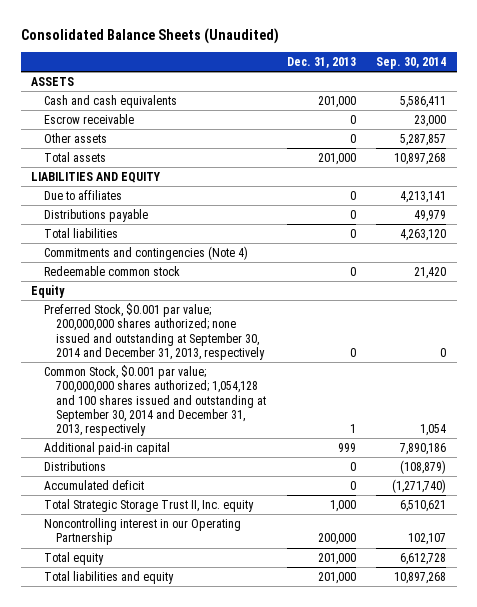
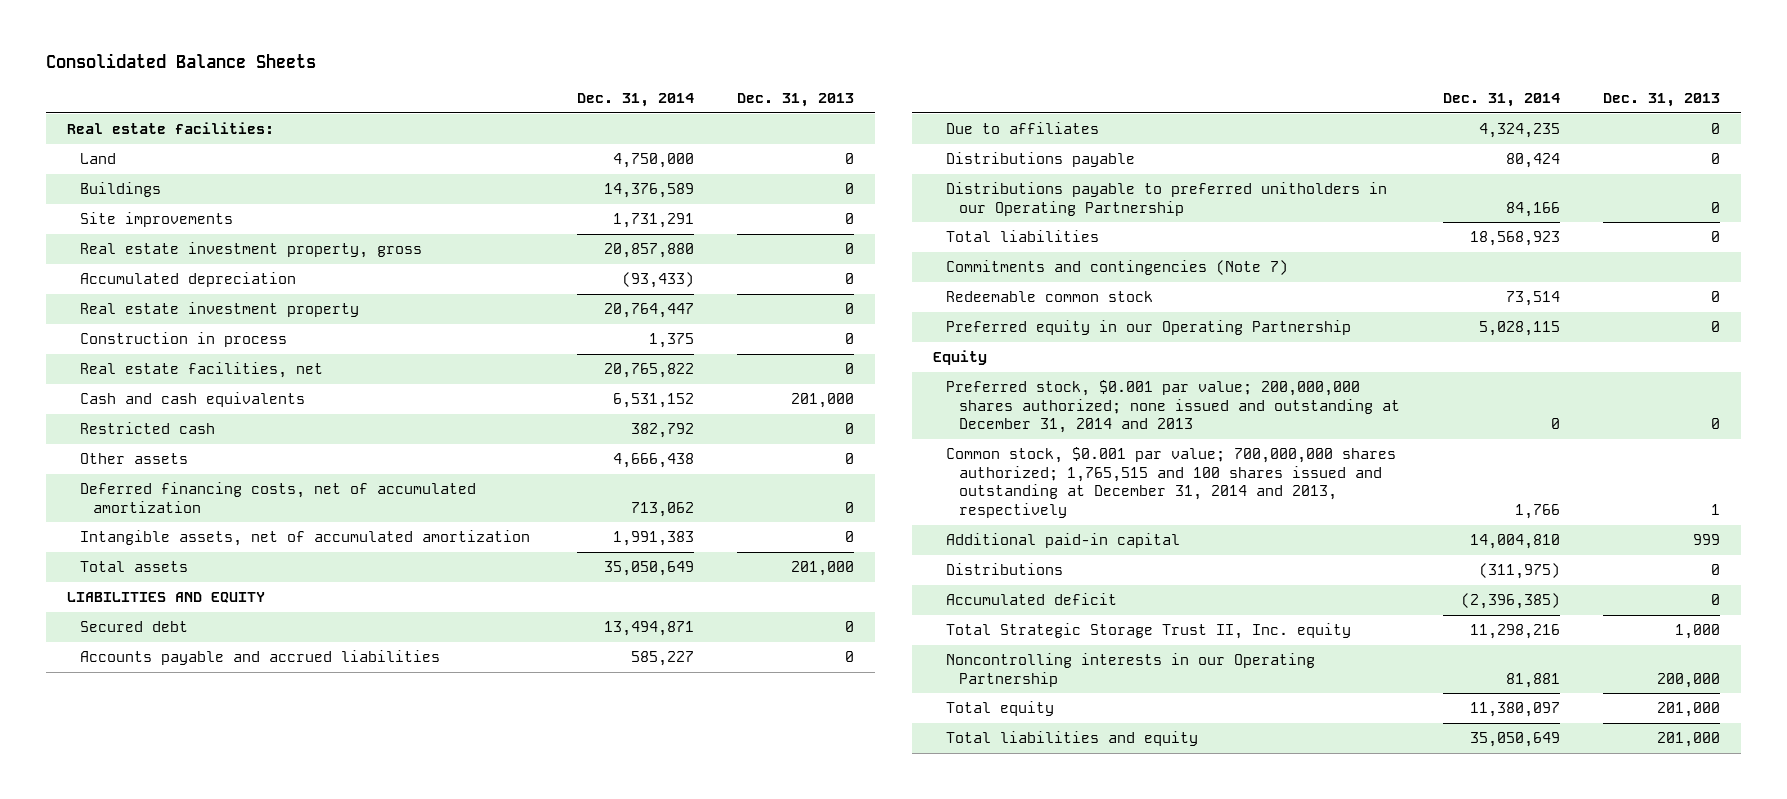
[20,27,279,44] Consolidated Balance Sheets (Unaudited) -> [45,53,316,69] Consolidated Balance Sheets
[376,56,447,69] Sep. 30, 2014 -> none
none -> [576,92,694,107] Dec. 31, 2014
[31,77,75,87] ASSETS -> none
none -> [67,122,275,135] Real estate facilities:
none -> [79,153,116,165] Land
none -> [79,182,161,198] Buildings
none -> [79,212,233,228] Site improvements
none -> [79,242,422,259] Real estate investment property, gross
none -> [79,272,296,288] Accumulated depreciation
none -> [79,302,359,318] Real estate investment property
none -> [79,332,287,348] Construction in process
none -> [79,362,323,379] Real estate facilities, net
[43,114,134,125] Escrow receivable -> none
none -> [79,422,215,435] Restricted cash
none -> [79,482,476,513] Deferred financing costs, net of accumulated amortization
none -> [79,530,530,547] Intangible assets, net of accumulated amortization
none -> [79,621,188,633] Secured debt
none -> [79,650,440,666] Accounts payable and accrued liabilities
none -> [946,182,1388,216] Distributions payable to preferred unitholders in our Operating Partnership
[43,246,248,261] Commitments and contingencies (Note 4) -> [946,260,1289,276] Commitments and contingencies (Note 7)
none -> [946,320,1352,336] Preferred equity in our Operating Partnership
[43,303,266,360] Preferred Stock, $0.001 par value; 200,000,000 shares authorized; none issued and outstanding at September 30, 2014 and December 31, 2013, respectively -> [946,380,1400,434] Preferred stock, $0.001 par value; 200,000,000 shares authorized; none issued and outstanding at December 31, 2014 and 2013
[43,365,267,437] Common Stock, $0.001 par value; 700,000,000 shares authorized; 1,054,128 and 100 shares issued and outstanding at September 30, 2014 and December 31, 2013, respectively -> [946,447,1397,518] Common stock, $0.001 par value; 700,000,000 shares authorized; 1,765,515 and 100 shares issued and outstanding at December 31, 2014 and 2013, respectively
[43,518,241,546] Noncontrolling interest in our Operating Partnership -> [946,653,1316,687] Noncontrolling interests in our Operating Partnership

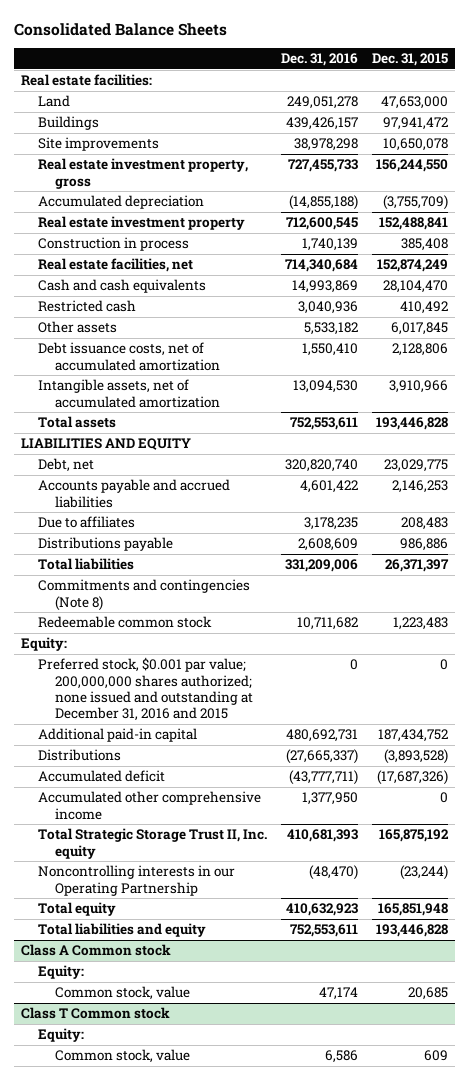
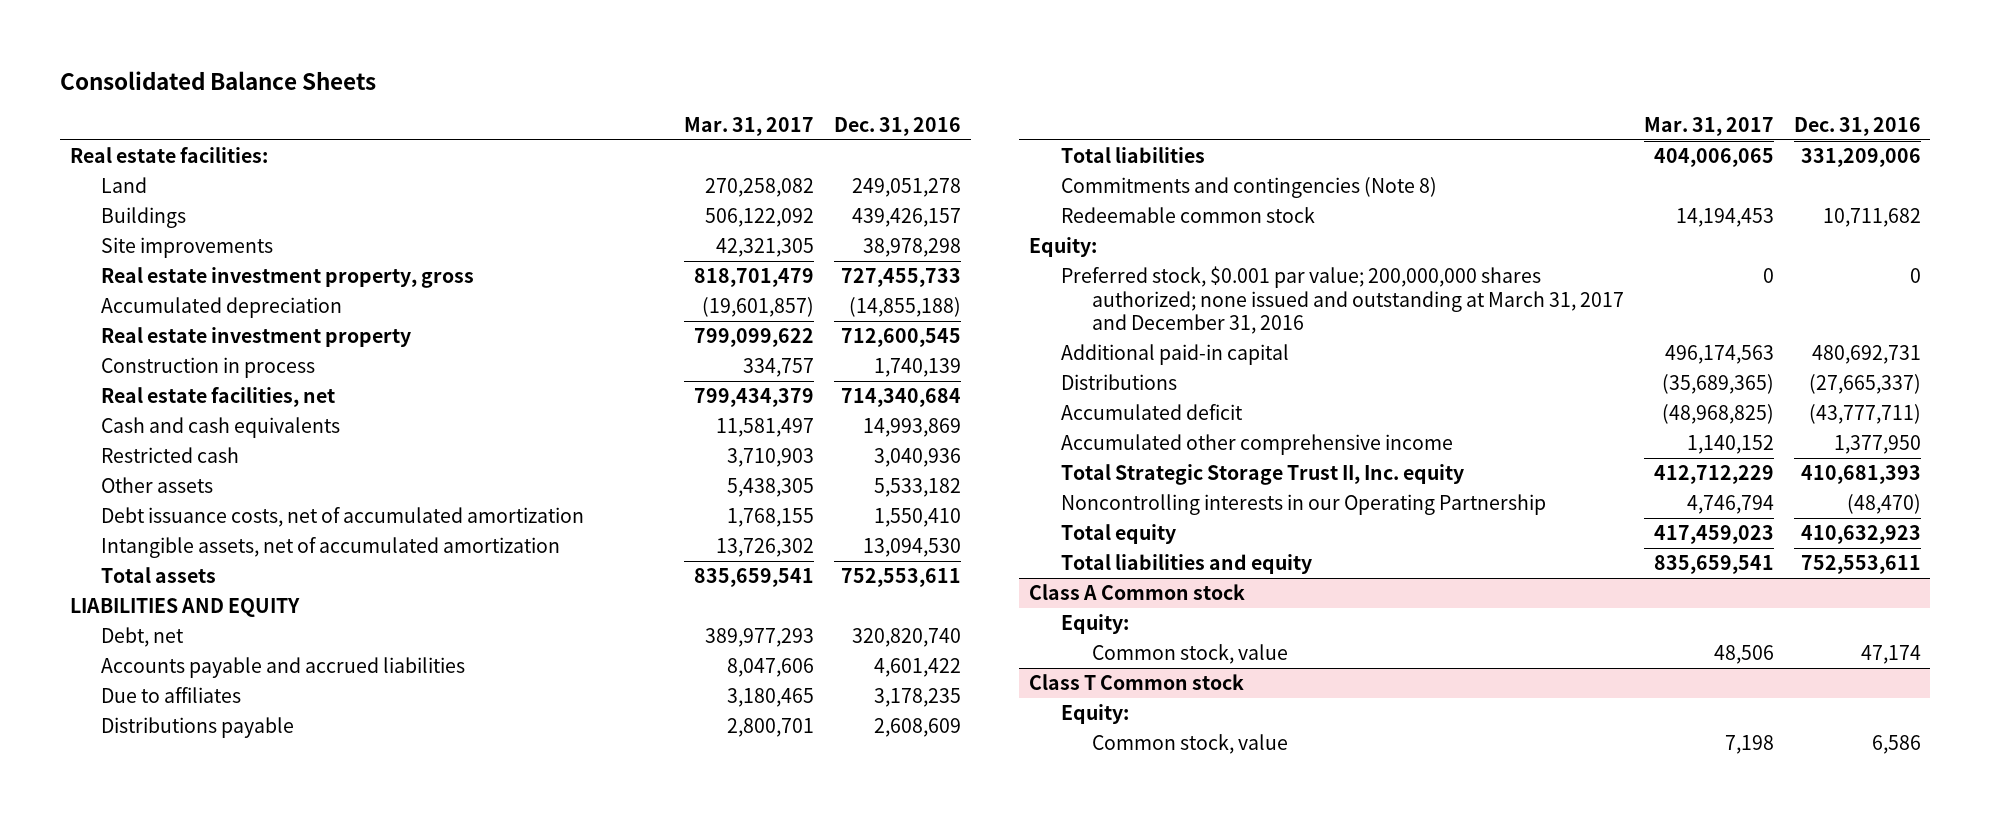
[371,53,448,67] Dec. 31, 2015 -> none
none -> [683,116,814,136] Mar. 31, 2017
[37,657,253,722] Preferred stock, $0.001 par value; 200,000,000 shares authorized; none issued and outstanding at December 31, 2016 and 2015 -> [1060,266,1624,334] Preferred stock, $0.001 par value; 200,000,000 shares authorized; none issued and outstanding at March 31, 2017 and December 31, 2016

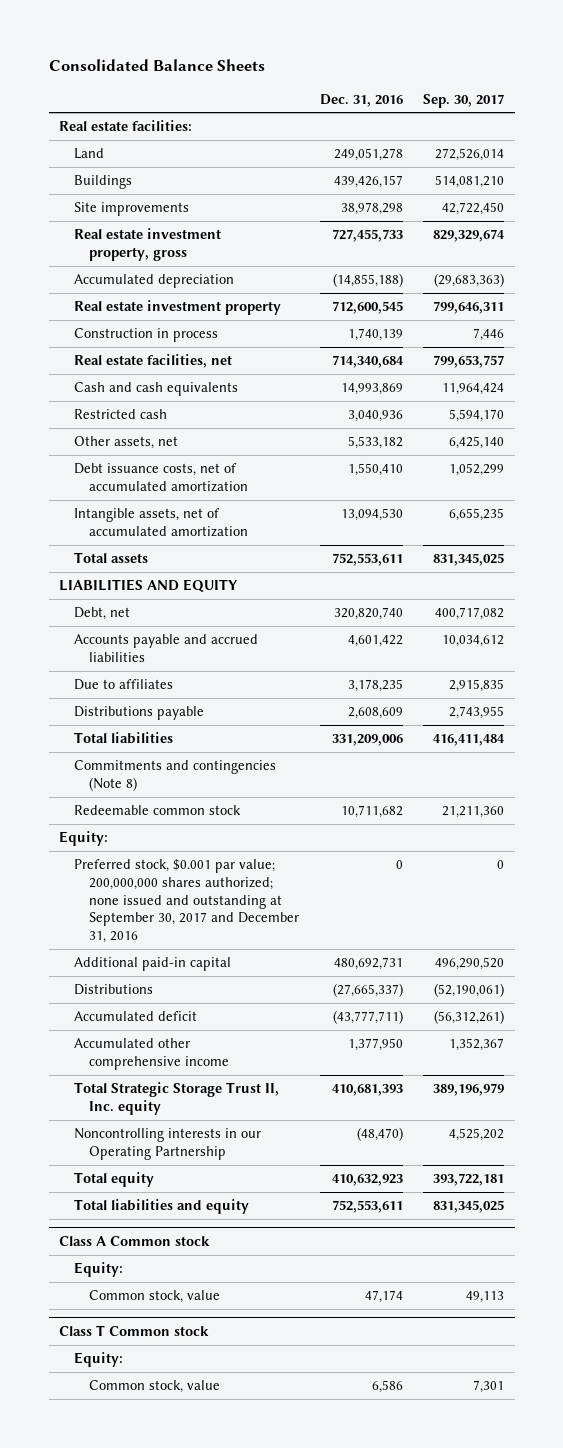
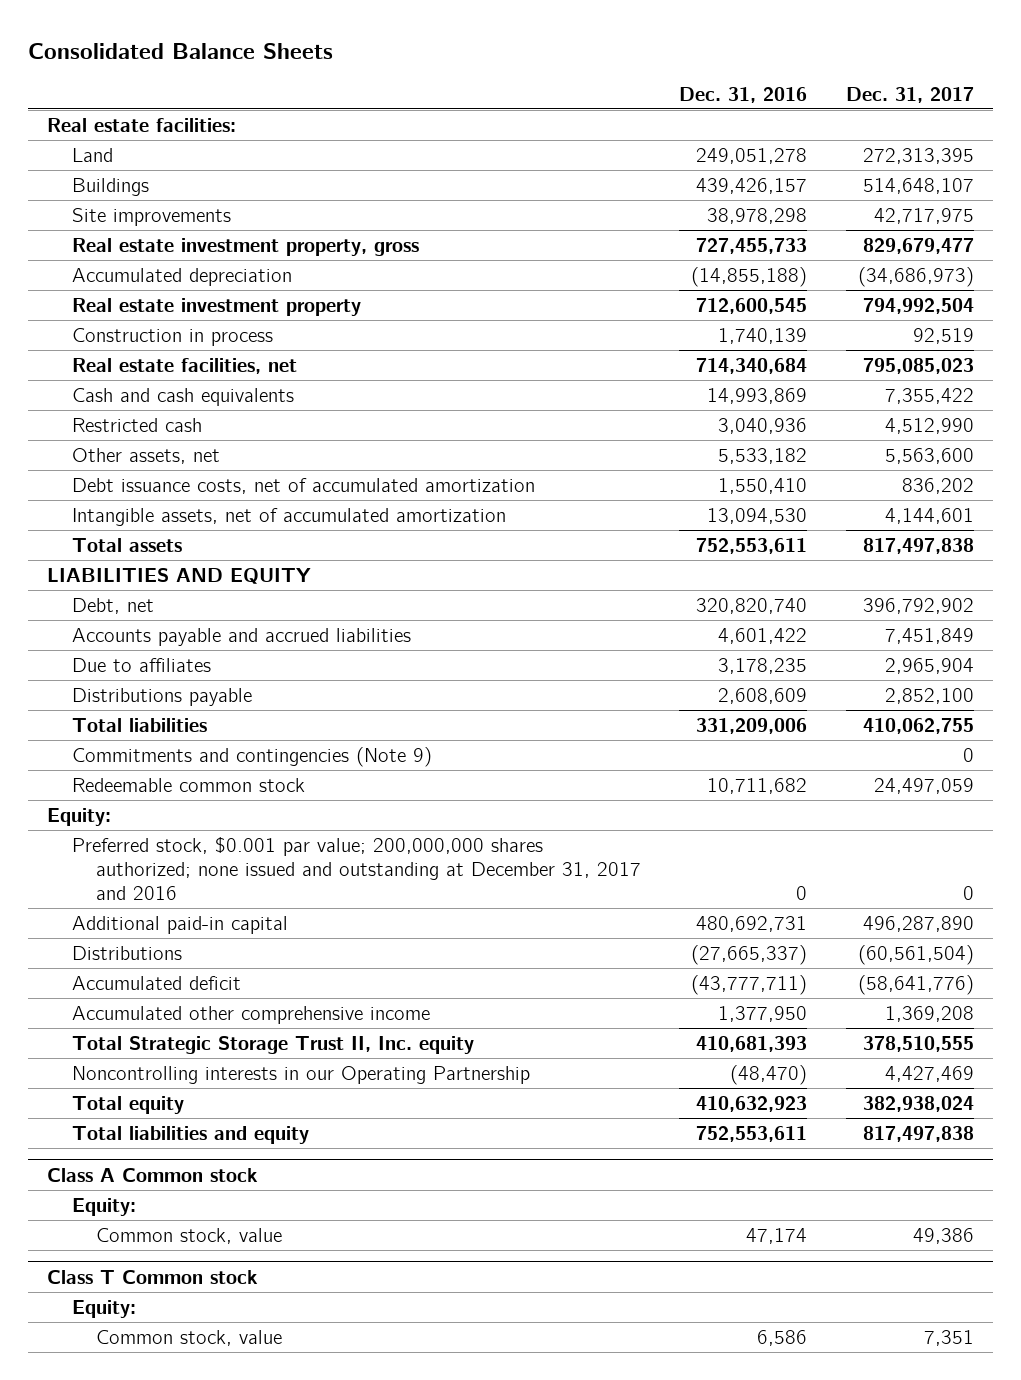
[423,93,505,108] Sep. 30, 2017 -> none
none -> [845,86,974,103] Dec. 31, 2017
[73,760,276,791] Commitments and contingencies (Note 8) -> [71,746,432,767] Commitments and contingencies (Note 9)
[73,859,299,943] Preferred stock, $0.001 par value; 200,000,000 shares authorized; none issued and outstanding at September 30, 2017 and December 31, 2016 -> [71,836,642,900] Preferred stock, $0.001 par value; 200,000,000 shares authorized; none issued and outstanding at December 31, 2017 and 2016

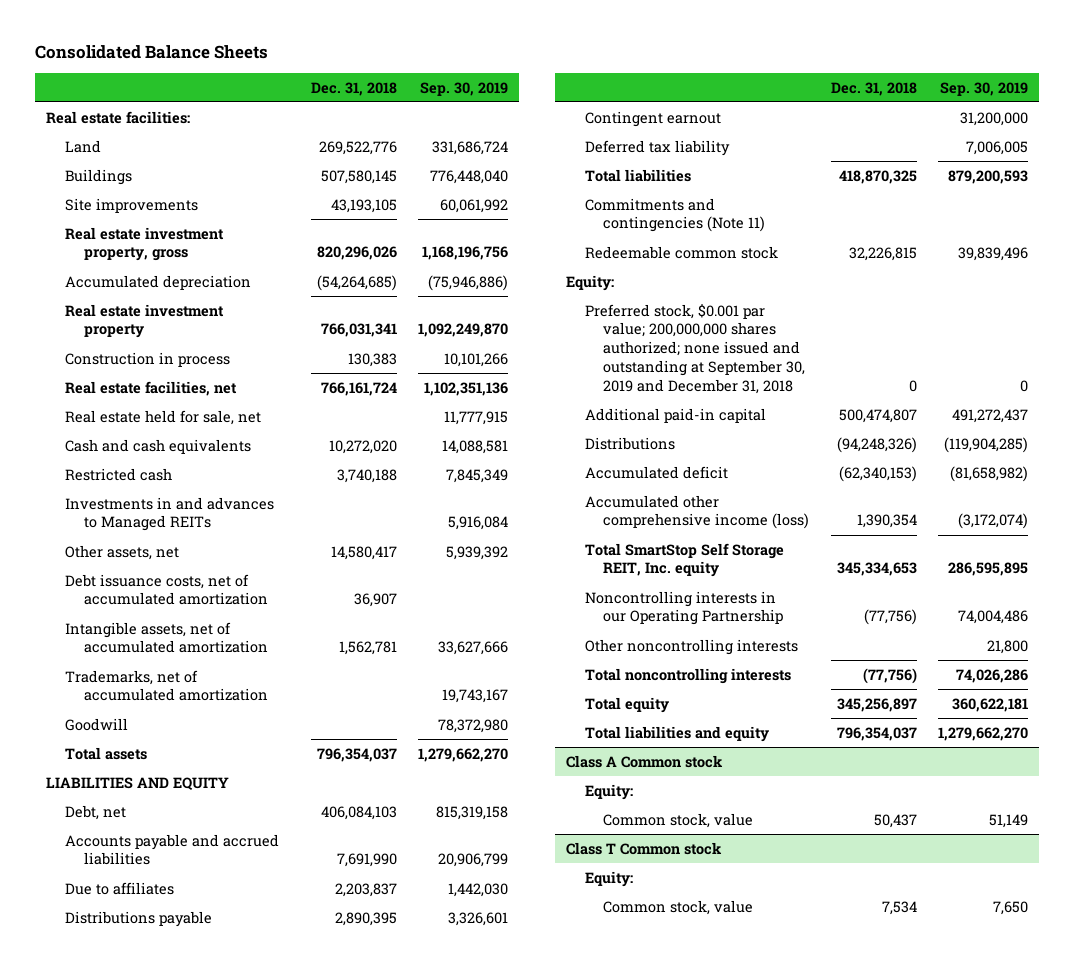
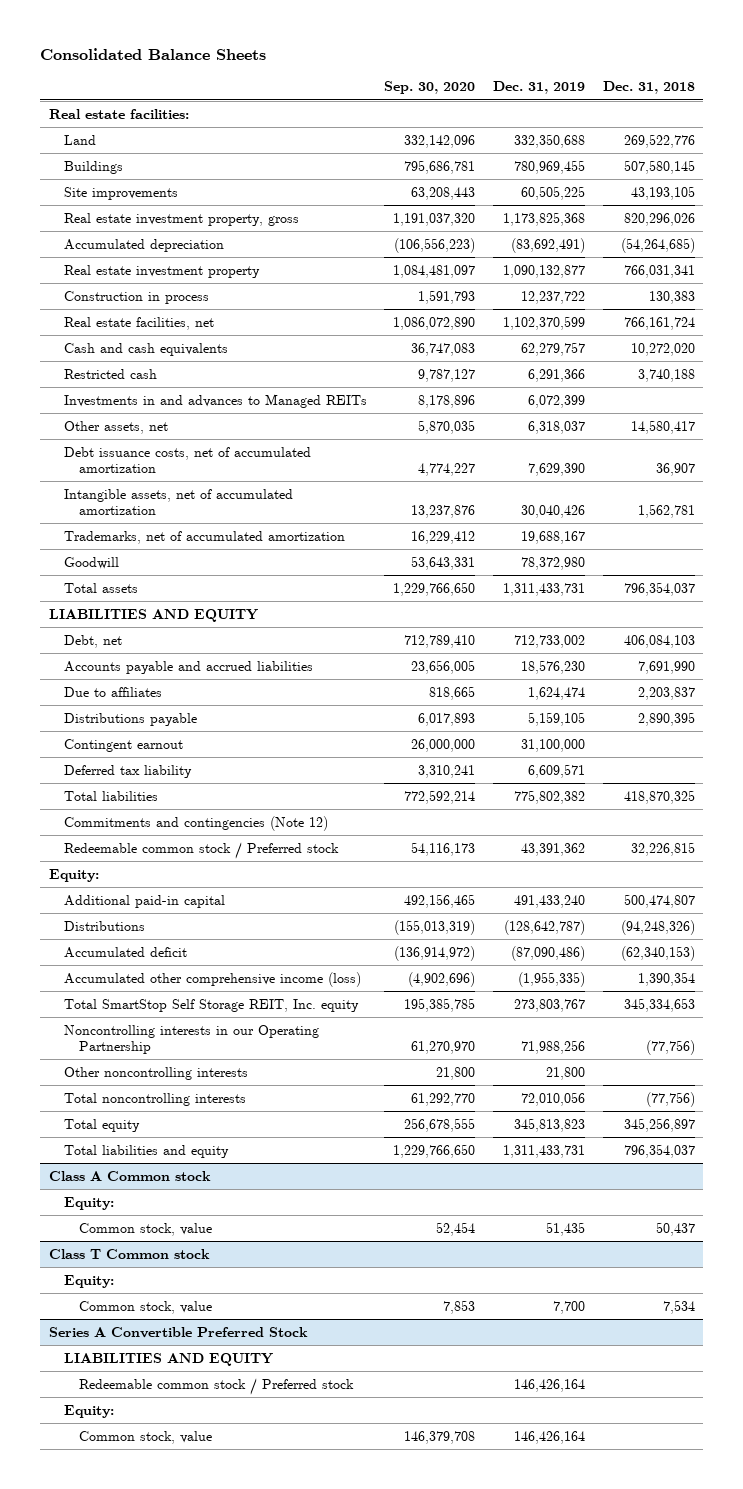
[420,81,509,96] Sep. 30, 2019 -> none
none -> [384,81,476,95] Sep. 30, 2020
none -> [492,81,585,95] Dec. 31, 2019
[64,409,261,425] Real estate held for sale, net -> none
[584,197,766,233] Commitments and contingencies (Note 11) -> [63,815,328,831] Commitments and contingencies (Note 12)
[584,245,778,259] Redeemable common stock -> [63,841,339,859] Redeemable common stock / Preferred stock
[584,303,806,394] Preferred stock, $0.001 par value; 200,000,000 shares authorized; none issued and outstanding at September 30, 2019 and December 31, 2018 -> none
none -> [48,1326,308,1338] Series A Convertible Preferred Stock
none -> [63,1352,273,1366] LIABILITIES AND EQUITY
none -> [78,1377,354,1395] Redeemable common stock / Preferred stock
none -> [63,1404,114,1418] Equity:
none -> [78,1430,212,1444] Common stock, value

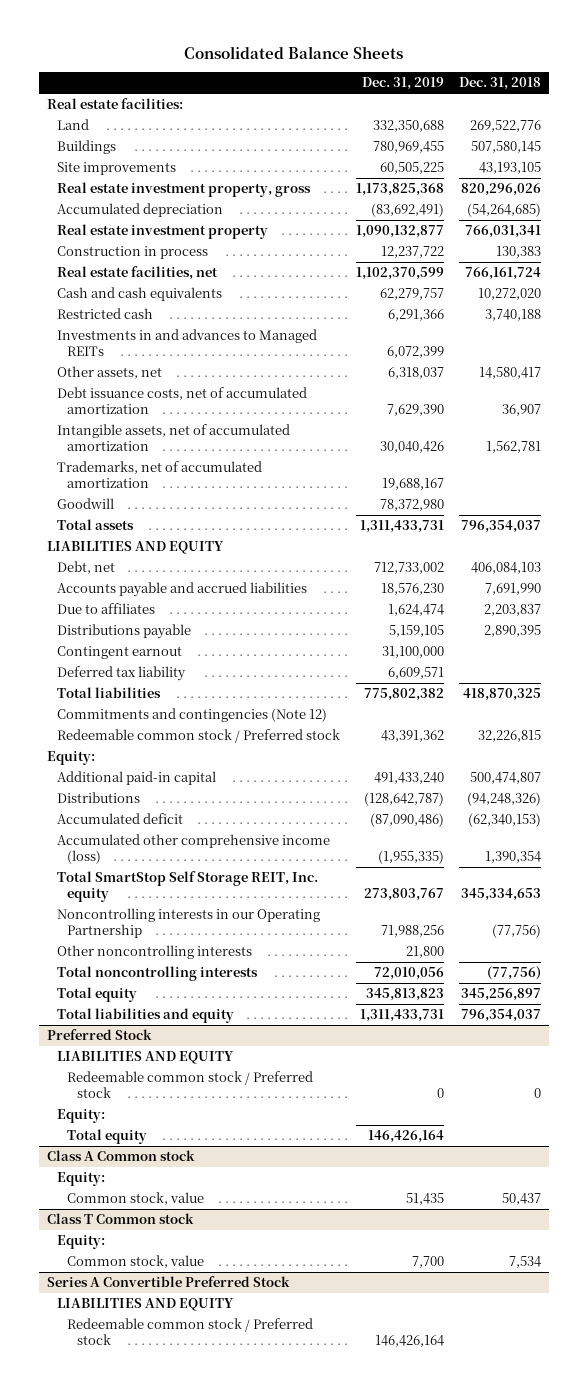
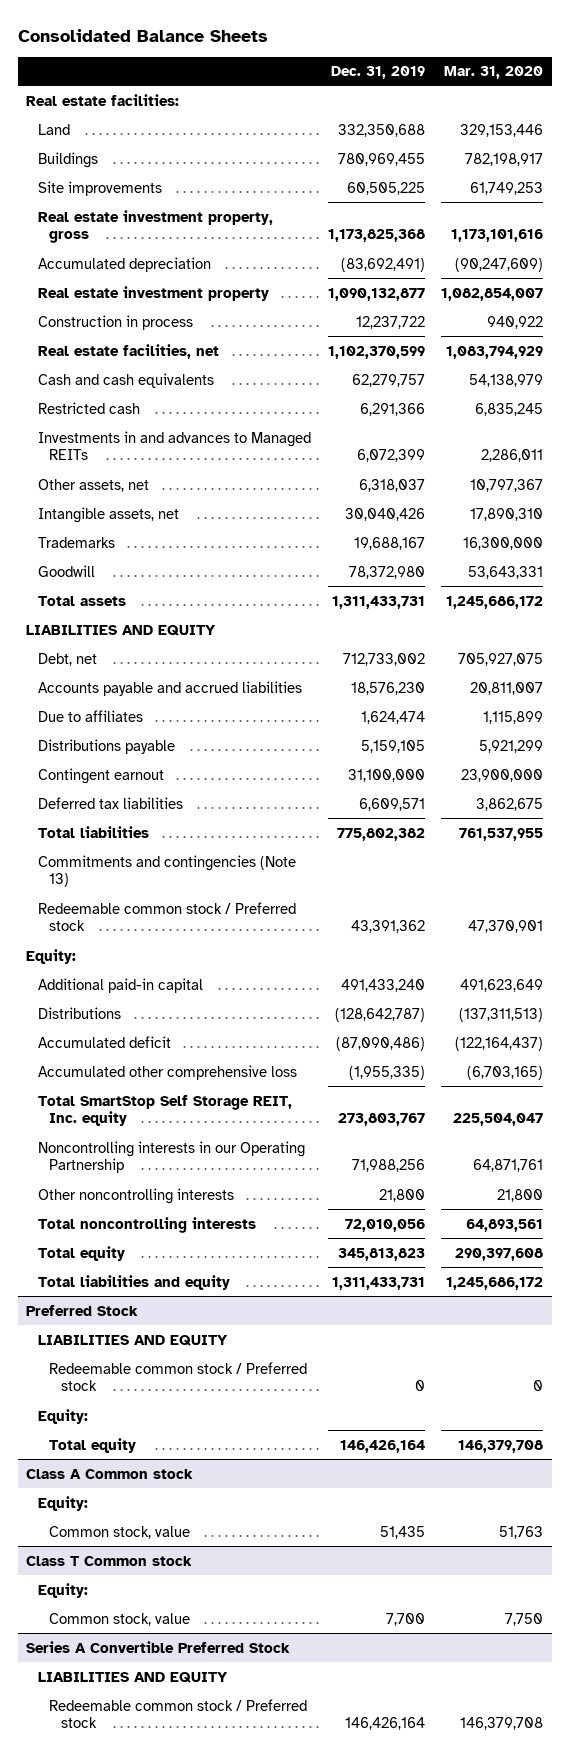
[459,77,542,91] Dec. 31, 2018 -> none
none -> [444,66,544,80] Mar. 31, 2020
[56,387,307,415] Debt issuance costs, net of accumulated amortization -> none
[56,424,290,452] Intangible assets, net of accumulated amortization -> [37,506,179,523] Intangible assets, net
[56,461,262,489] Trademarks, net of accumulated amortization -> [37,536,115,548] Trademarks
[56,666,186,682] Deferred tax liability -> [37,796,183,809] Deferred tax liabilities
[56,708,327,723] Commitments and contingencies (Note 12) -> [37,854,296,888] Commitments and contingencies (Note 13)
[56,834,330,865] Accumulated other comprehensive income (loss) -> [37,1064,297,1080] Accumulated other comprehensive loss

